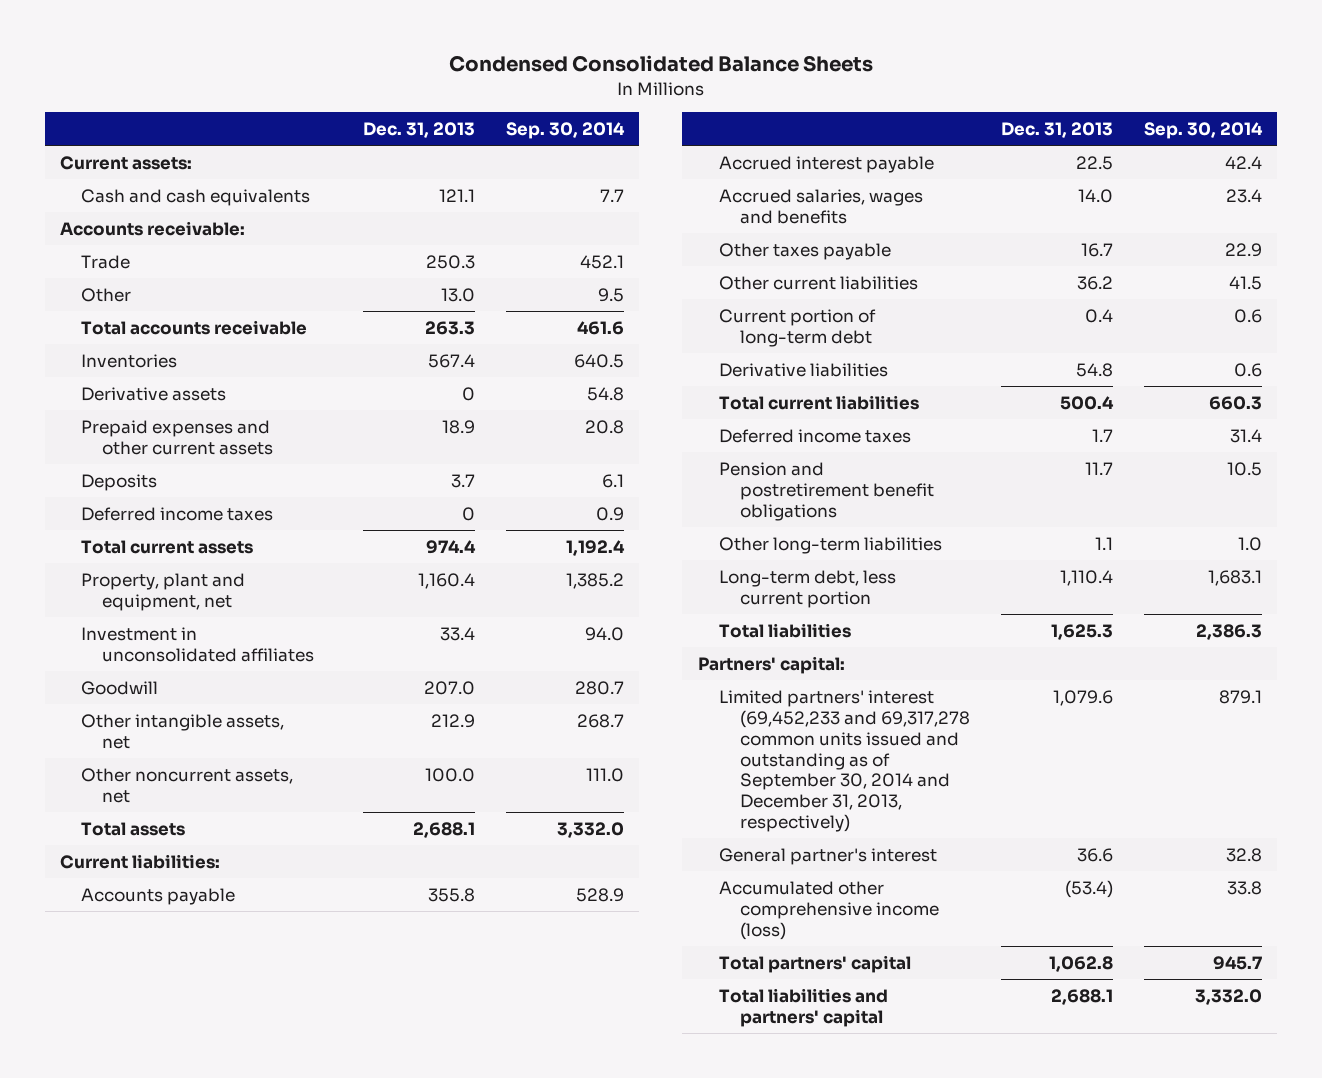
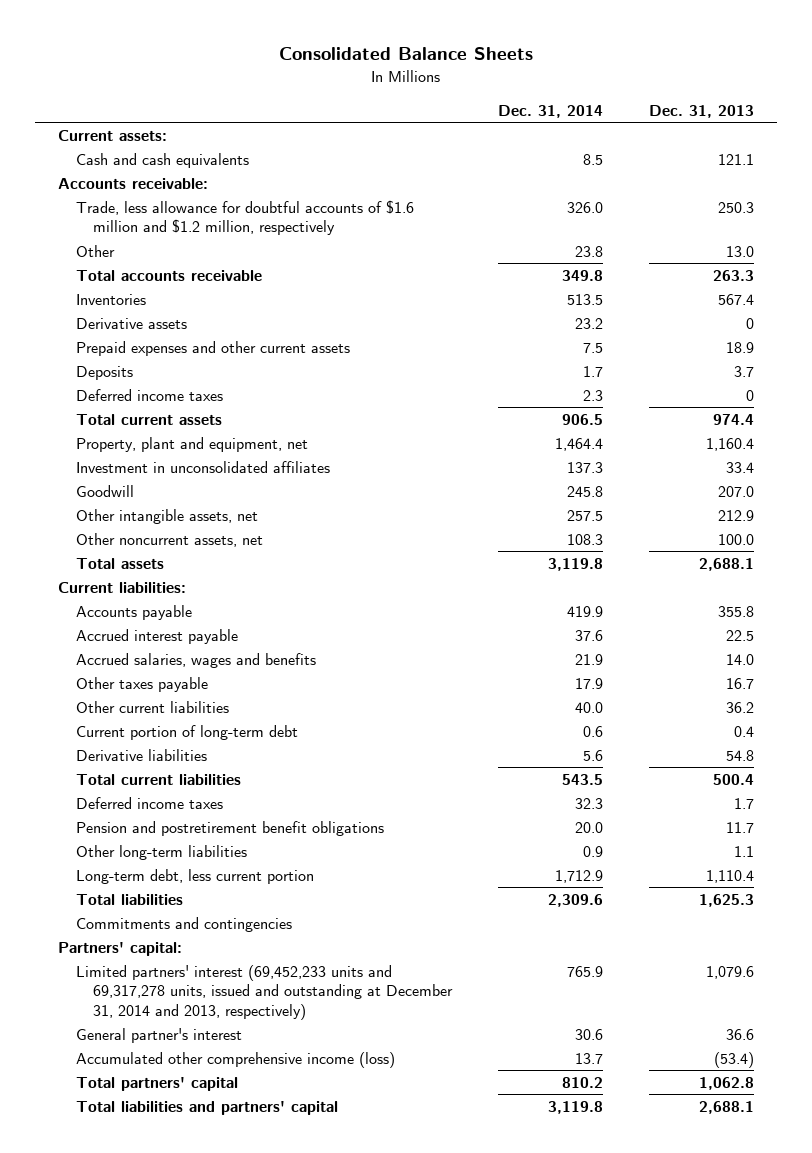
[448,55,873,73] Condensed Consolidated Balance Sheets -> [279,47,534,61] Consolidated Balance Sheets
[505,121,625,139] Sep. 30, 2014 -> none
none -> [498,104,604,118] Dec. 31, 2014
[81,254,131,269] Trade -> [75,199,414,236] Trade, less allowance for doubtful accounts of $1.6 million and $1.2 million, respectively
none -> [75,916,292,932] Commitments and contingencies
[718,689,970,833] Limited partners' interest (69,452,233 and 69,317,278 common units issued and outstanding as of September 30, 2014 and December 31, 2013, respectively) -> [75,964,454,1020] Limited partners' interest (69,452,233 units and 69,317,278 units, issued and outstanding at December 31, 2014 and 2013, respectively)

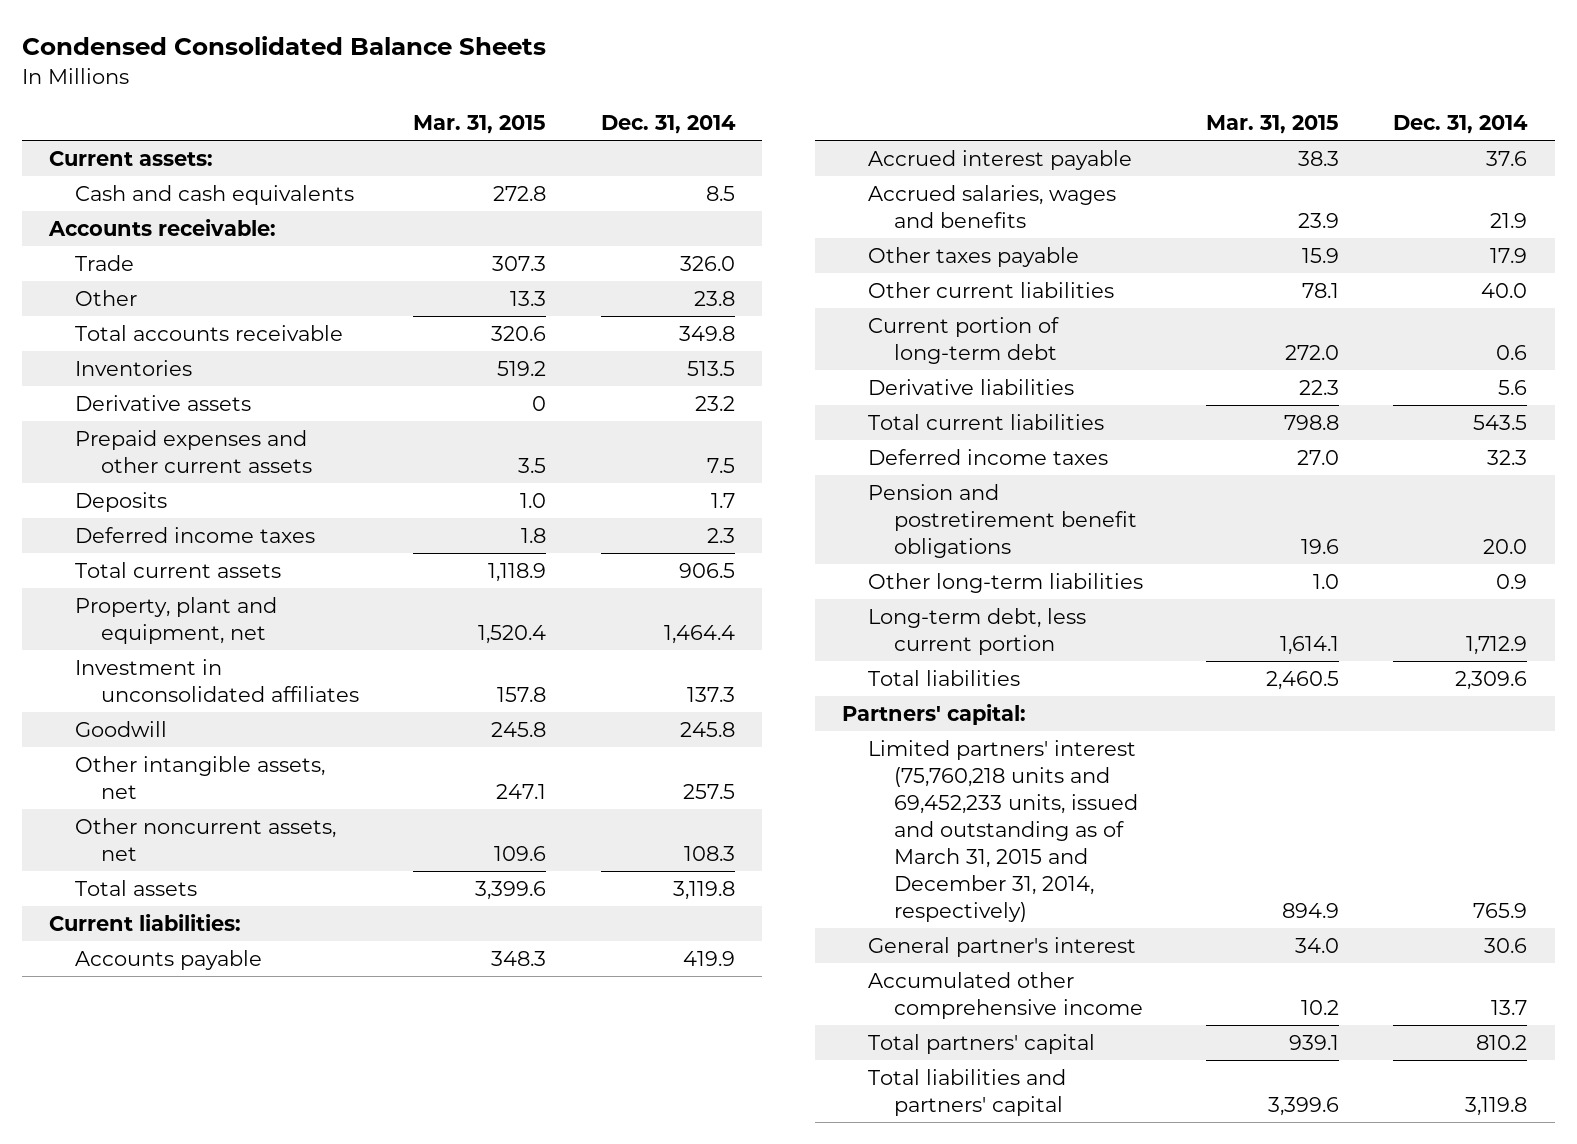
[279,47,534,61] Consolidated Balance Sheets -> [22,35,547,55] Condensed Consolidated Balance Sheets
[649,104,755,118] Dec. 31, 2013 -> none
none -> [413,114,547,134] Mar. 31, 2015
[75,199,414,236] Trade, less allowance for doubtful accounts of $1.6 million and $1.2 million, respectively -> [75,255,135,272] Trade
[75,916,292,932] Commitments and contingencies -> none
[75,964,454,1020] Limited partners' interest (69,452,233 units and 69,317,278 units, issued and outstanding at December 31, 2014 and 2013, respectively) -> [867,740,1138,922] Limited partners' interest (75,760,218 units and 69,452,233 units, issued and outstanding as of March 31, 2015 and December 31, 2014, respectively)
[75,1051,395,1068] Accumulated other comprehensive income (loss) -> [867,972,1143,1020] Accumulated other comprehensive income

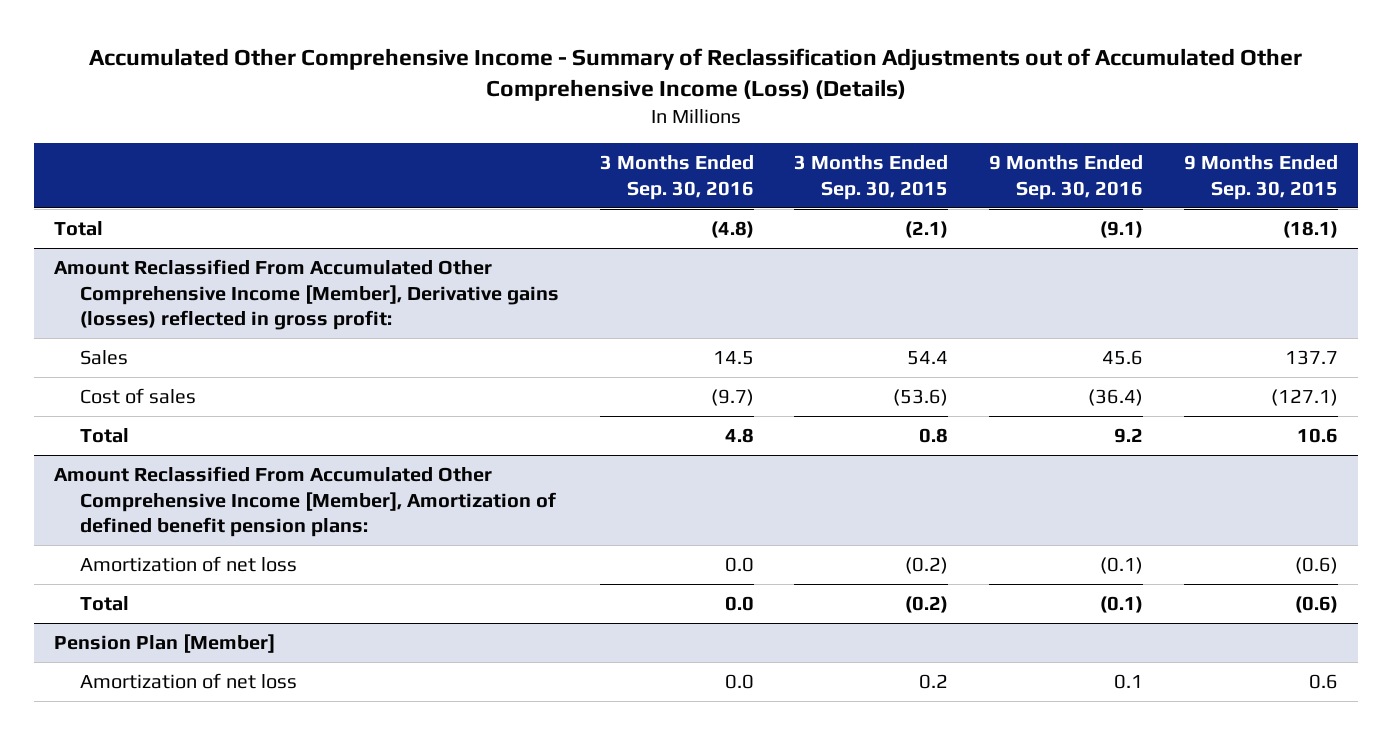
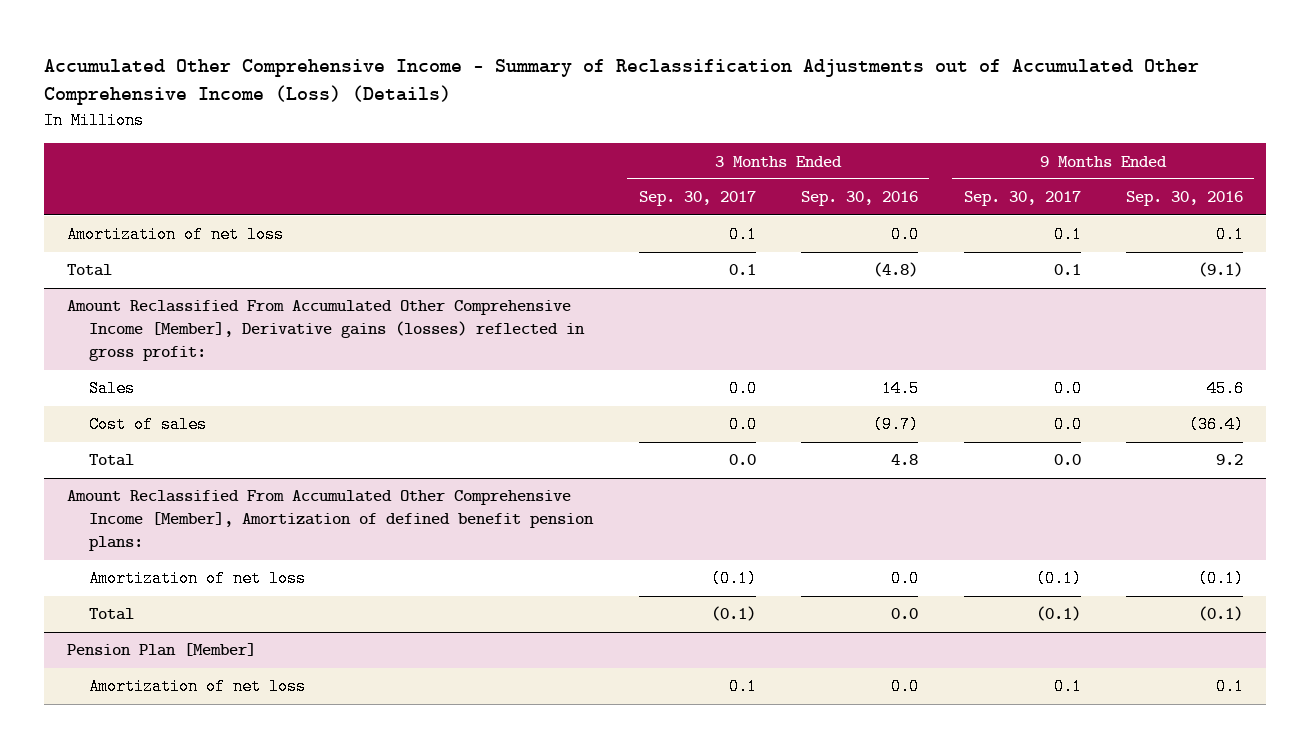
[794,155,949,200] 3 Months Ended Sep. 30, 2015 -> none
[1183,155,1338,200] 9 Months Ended Sep. 30, 2015 -> none
none -> [638,191,756,207] Sep. 30, 2017
none -> [963,191,1081,207] Sep. 30, 2017
none -> [66,226,284,244] Amortization of net loss

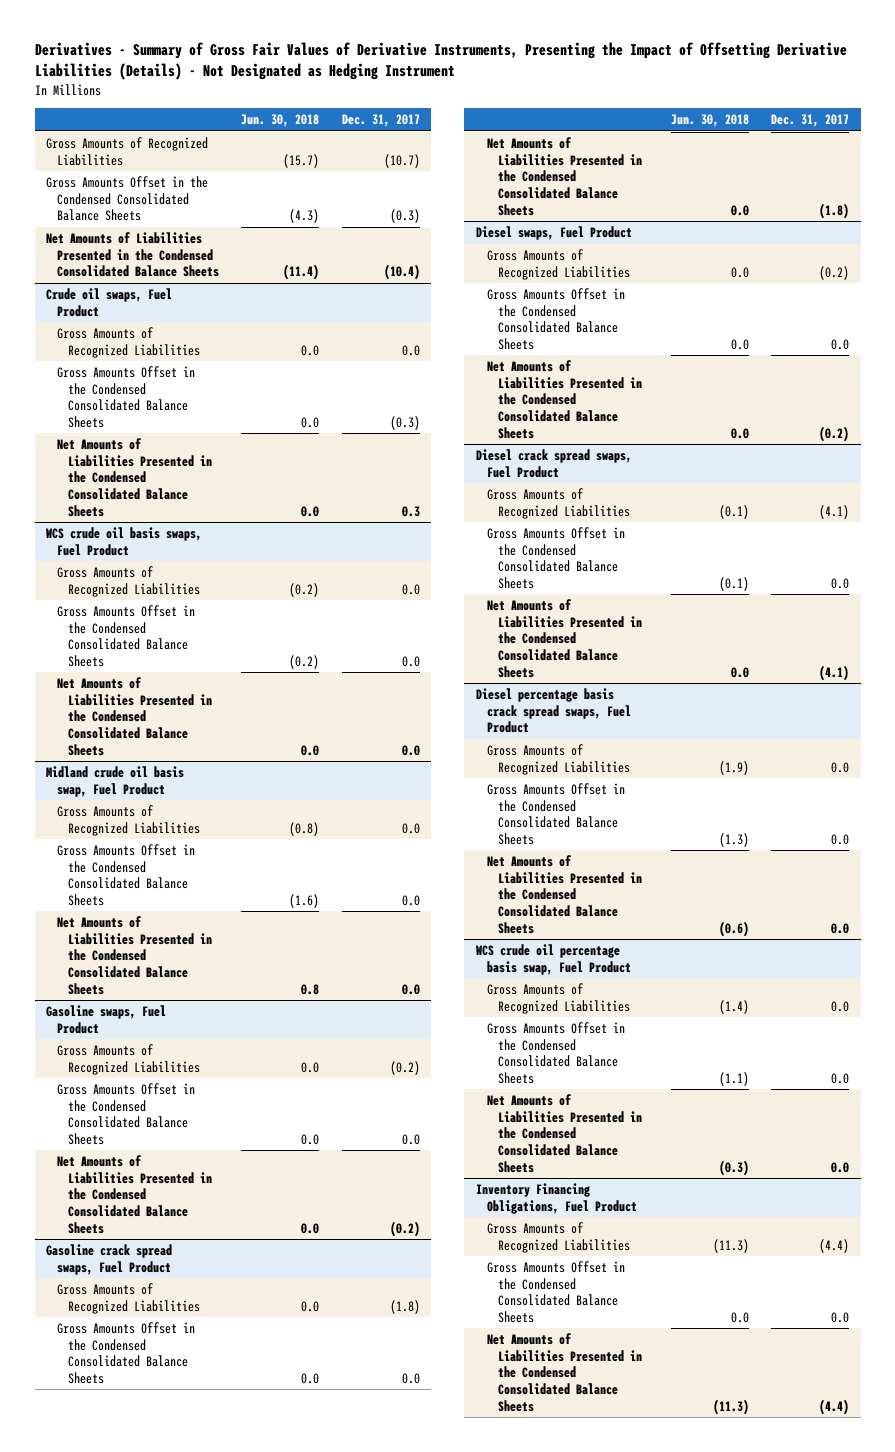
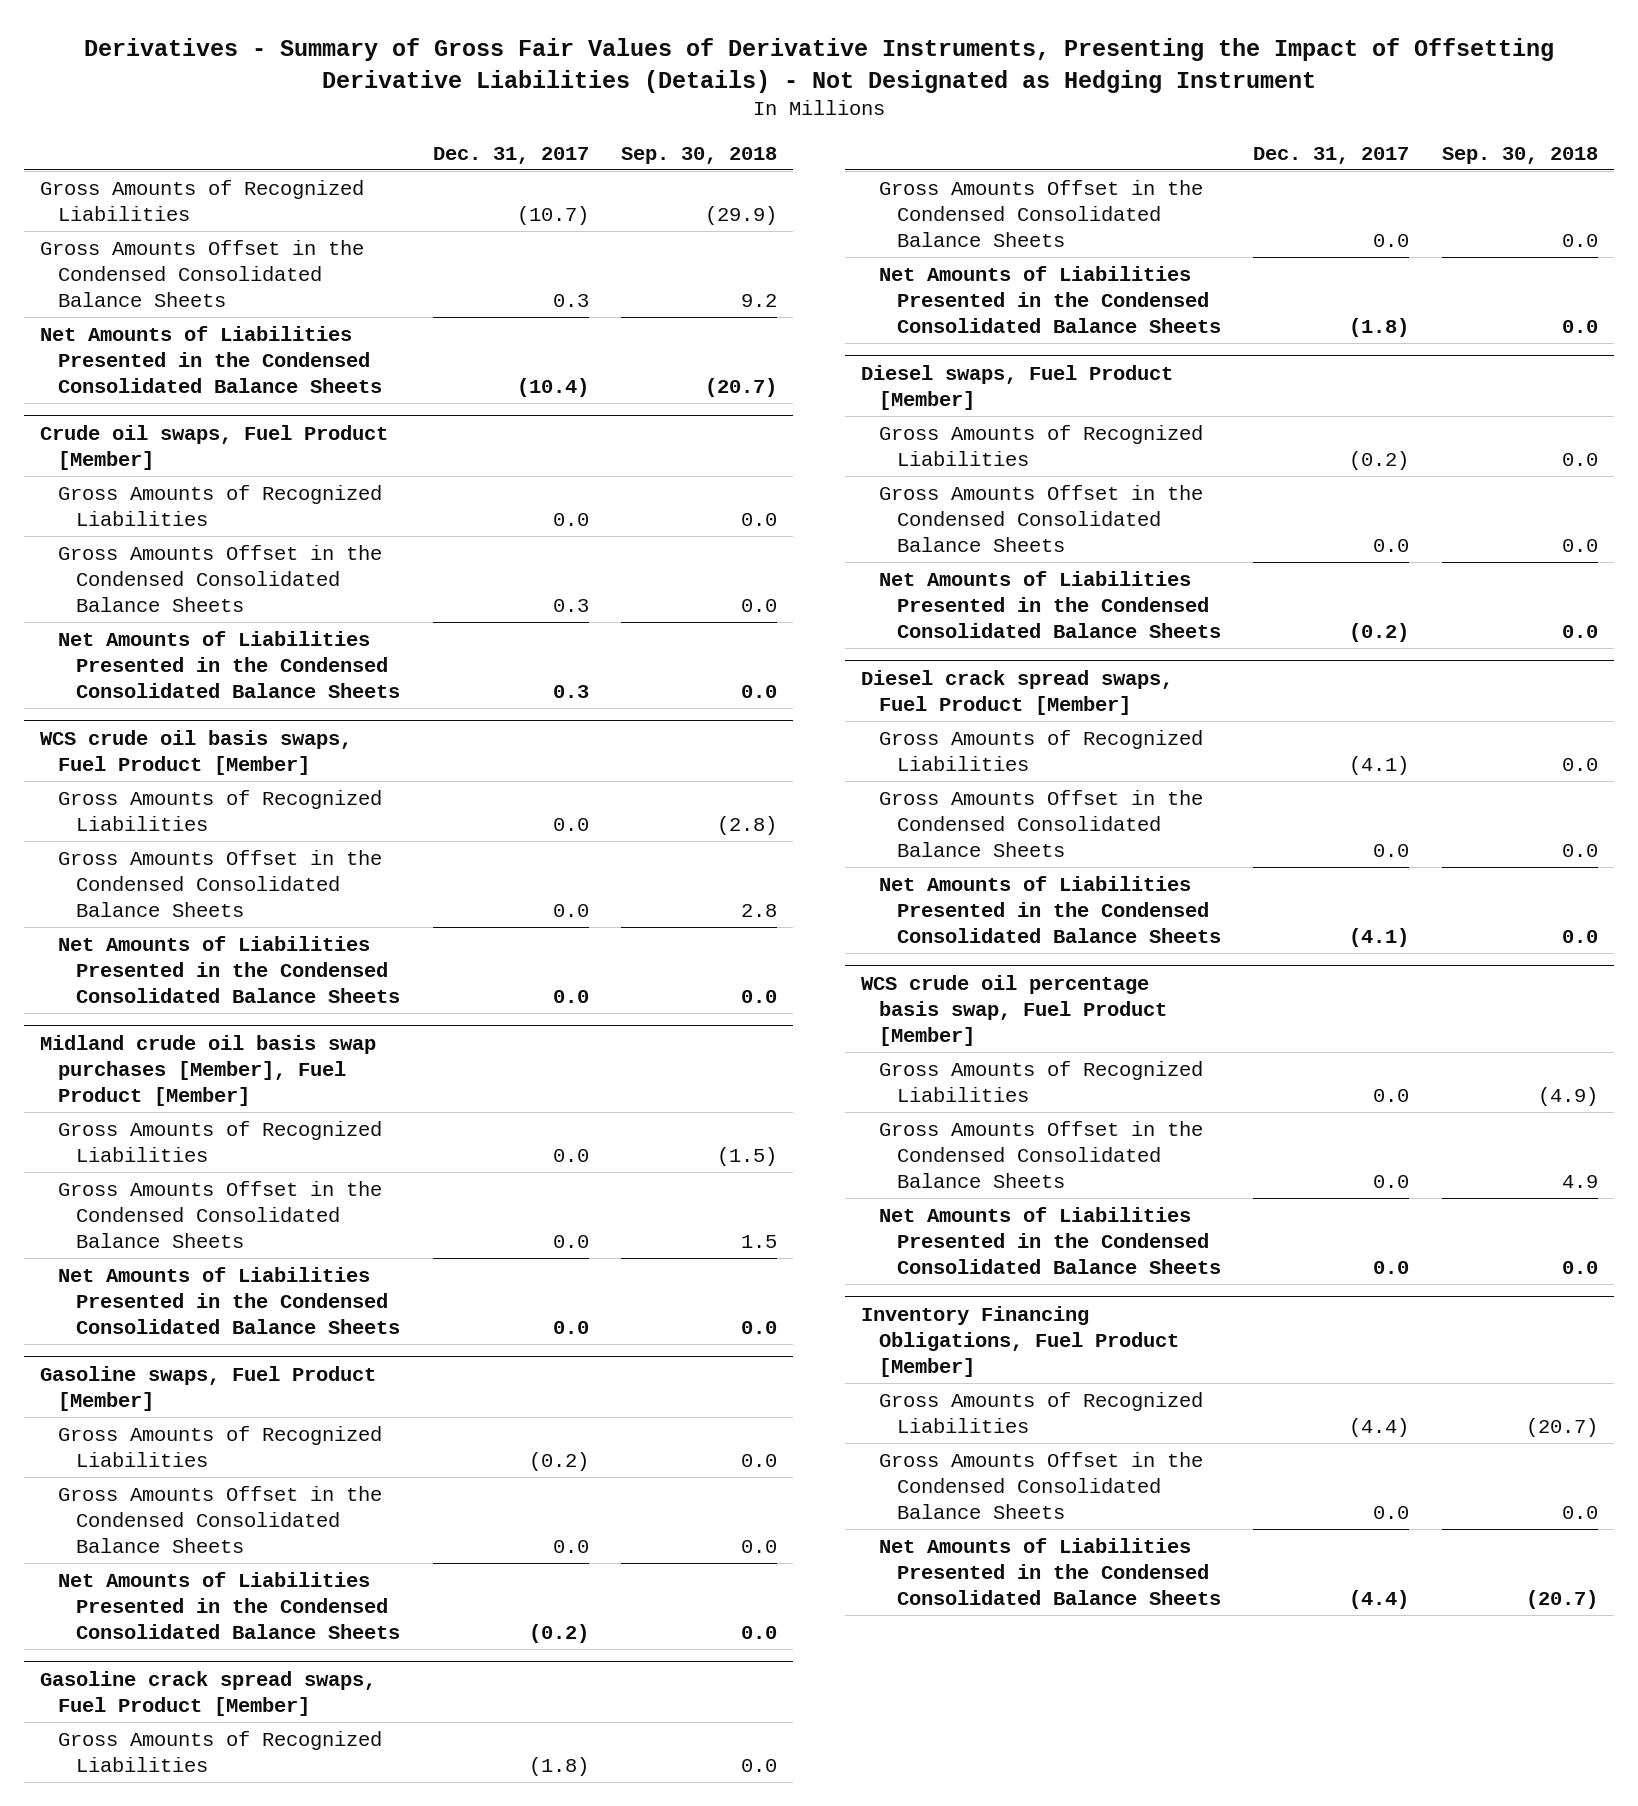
[241,114,320,128] Jun. 30, 2018 -> none
none -> [621,146,778,164] Sep. 30, 2018
[389,209,420,224] (0.3) -> [552,293,589,307] 0.3
[45,288,172,317] Crude oil swaps, Fuel Product -> [40,424,389,470] Crude oil swaps, Fuel Product [Member]
[389,415,420,430] (0.3) -> [552,598,589,612] 0.3
[45,527,202,556] WCS crude oil basis swaps, Fuel Product -> [40,729,353,775] WCS crude oil basis swaps, Fuel Product [Member]
[45,766,184,797] Midland crude oil basis swap, Fuel Product -> [40,1034,377,1106] Midland crude oil basis swap purchases [Member], Fuel Product [Member]
[45,1005,166,1034] Gasoline swaps, Fuel Product -> [40,1365,377,1411] Gasoline swaps, Fuel Product [Member]
[45,1244,172,1275] Gasoline crack spread swaps, Fuel Product -> [40,1670,377,1716] Gasoline crack spread swaps, Fuel Product [Member]
[475,226,632,241] Diesel swaps, Fuel Product -> [860,364,1173,410] Diesel swaps, Fuel Product [Member]
[475,449,632,478] Diesel crack spread swaps, Fuel Product -> [860,669,1173,715] Diesel crack spread swaps, Fuel Product [Member]
[475,688,631,734] Diesel percentage basis crack spread swaps, Fuel Product -> none
[486,744,630,775] Gross Amounts of Recognized Liabilities -> none
[486,783,625,845] Gross Amounts Offset in the Condensed Consolidated Balance Sheets -> none
[486,855,642,934] Net Amounts of Liabilities Presented in the Condensed Consolidated Balance Sheets -> none
[475,944,631,975] WCS crude oil percentage basis swap, Fuel Product -> [860,974,1167,1046] WCS crude oil percentage basis swap, Fuel Product [Member]
[475,1183,637,1214] Inventory Financing Obligations, Fuel Product -> [860,1305,1179,1377] Inventory Financing Obligations, Fuel Product [Member]

